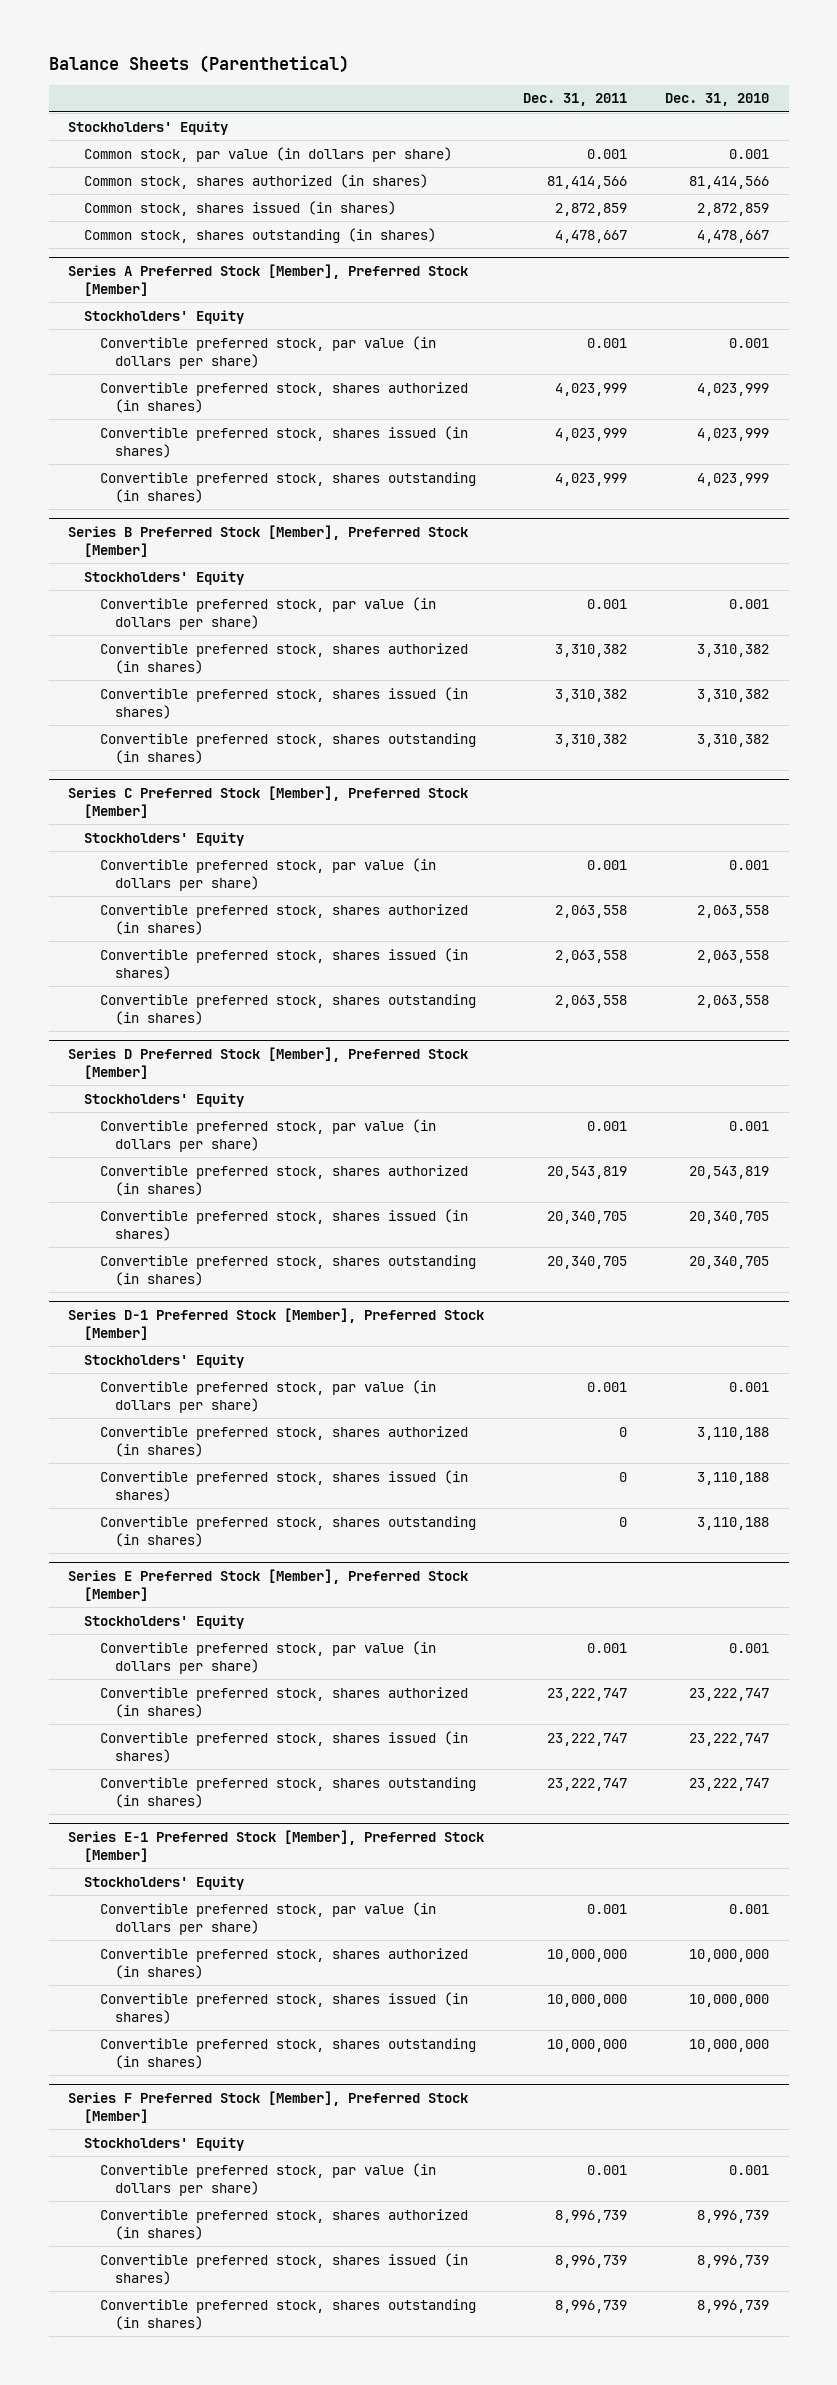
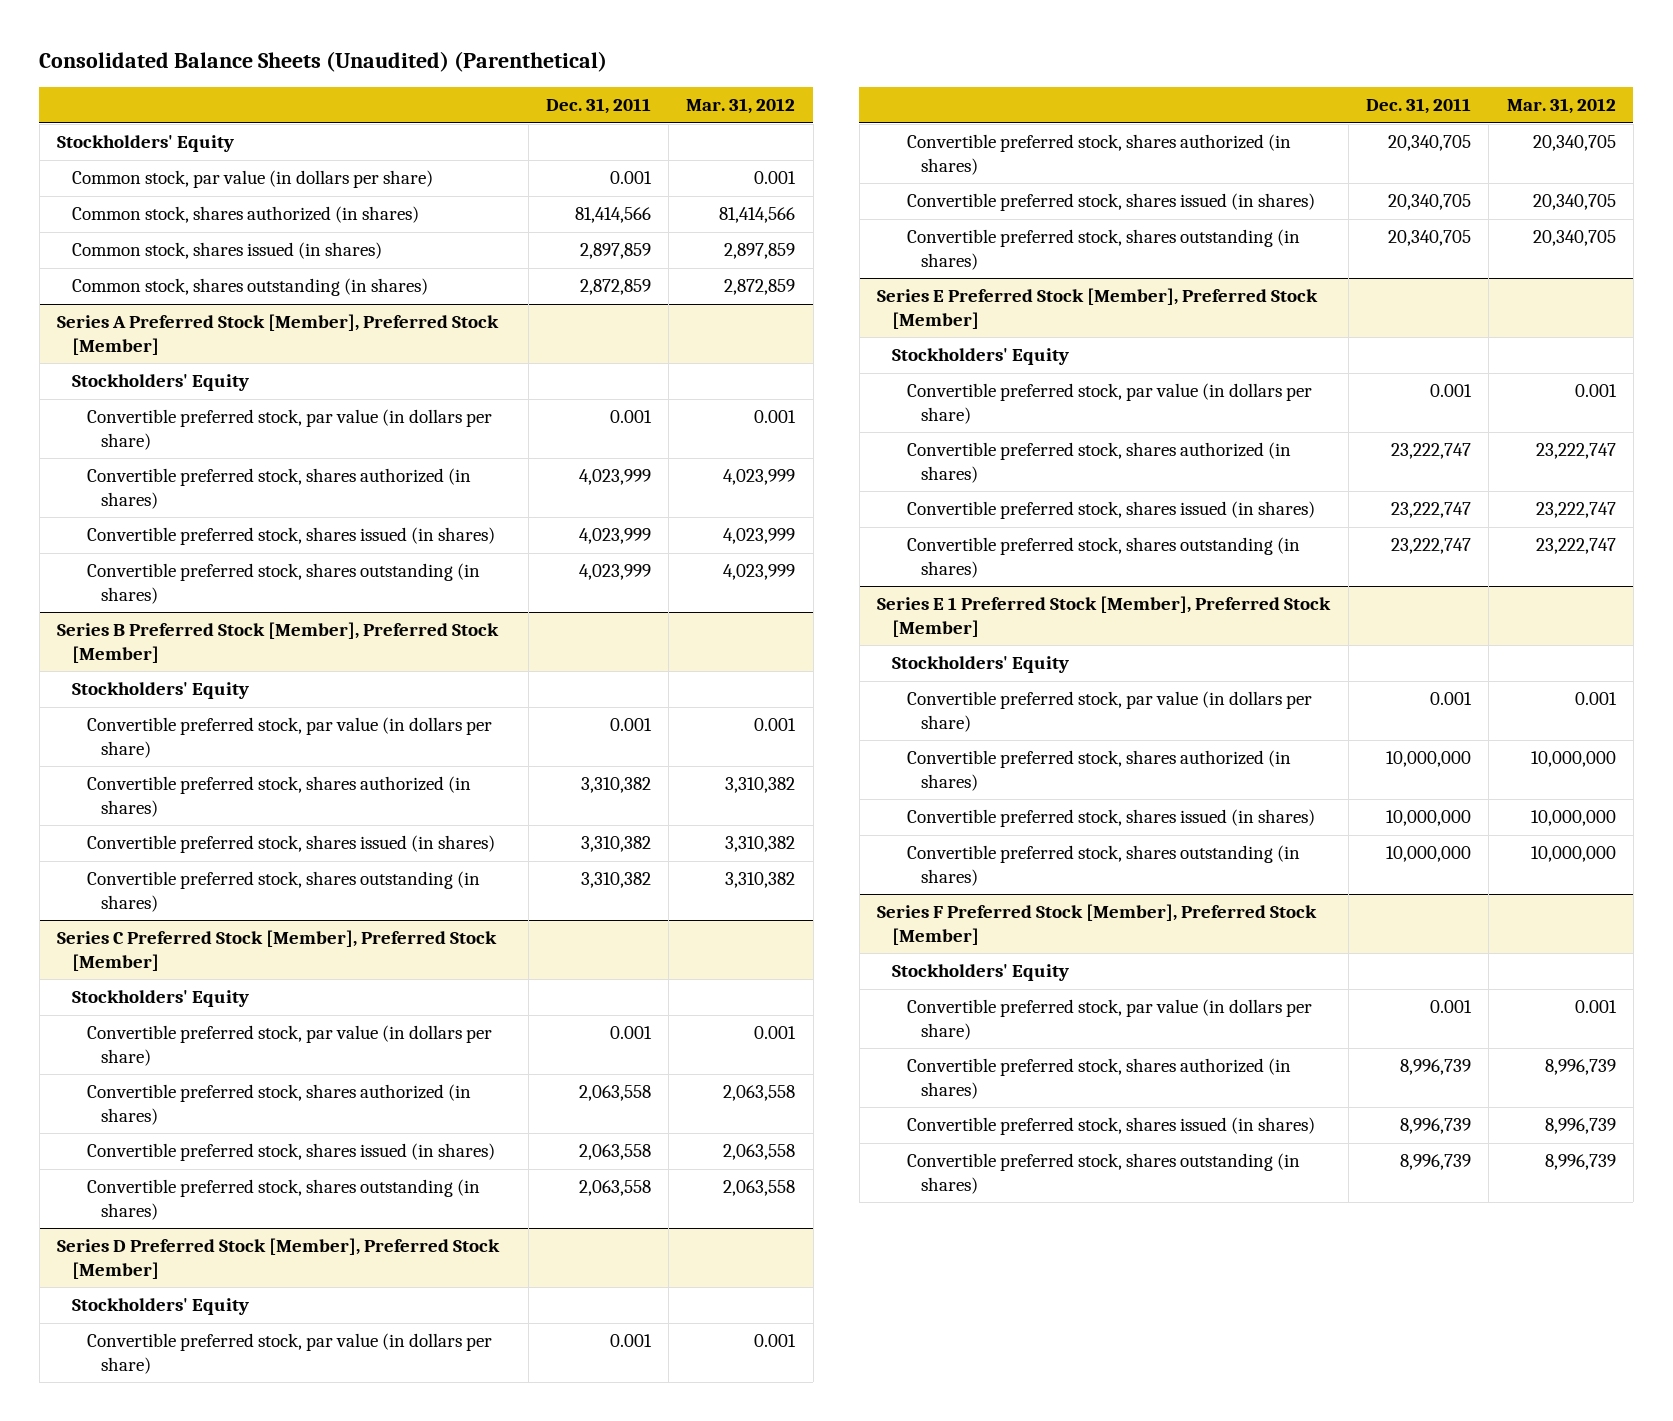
[48,55,349,74] Balance Sheets (Parenthetical) -> [39,51,608,73] Consolidated Balance Sheets (Unaudited) (Parenthetical)
[665,93,770,107] Dec. 31, 2010 -> none
none -> [686,97,796,114] Mar. 31, 2012
[554,202,627,216] 2,872,859 -> [579,243,651,260] 2,897,859
[554,229,627,243] 4,478,667 -> [579,279,651,296] 2,872,859
[546,1165,627,1179] 20,543,819 -> [1387,135,1471,152] 20,340,705
[67,1307,484,1340] Series D-1 Preferred Stock [Member], Preferred Stock [Member] -> none
[83,1353,244,1368] Stockholders' Equity -> none
[99,1379,436,1413] Convertible preferred stock, par value (in dollars per share) -> none
[99,1425,468,1457] Convertible preferred stock, shares authorized (in shares) -> none
[99,1469,468,1502] Convertible preferred stock, shares issued (in shares) -> none
[99,1515,476,1547] Convertible preferred stock, shares outstanding (in shares) -> none
[67,1829,484,1862] Series E-1 Preferred Stock [Member], Preferred Stock [Member] -> [877,596,1332,637] Series E 1 Preferred Stock [Member], Preferred Stock [Member]

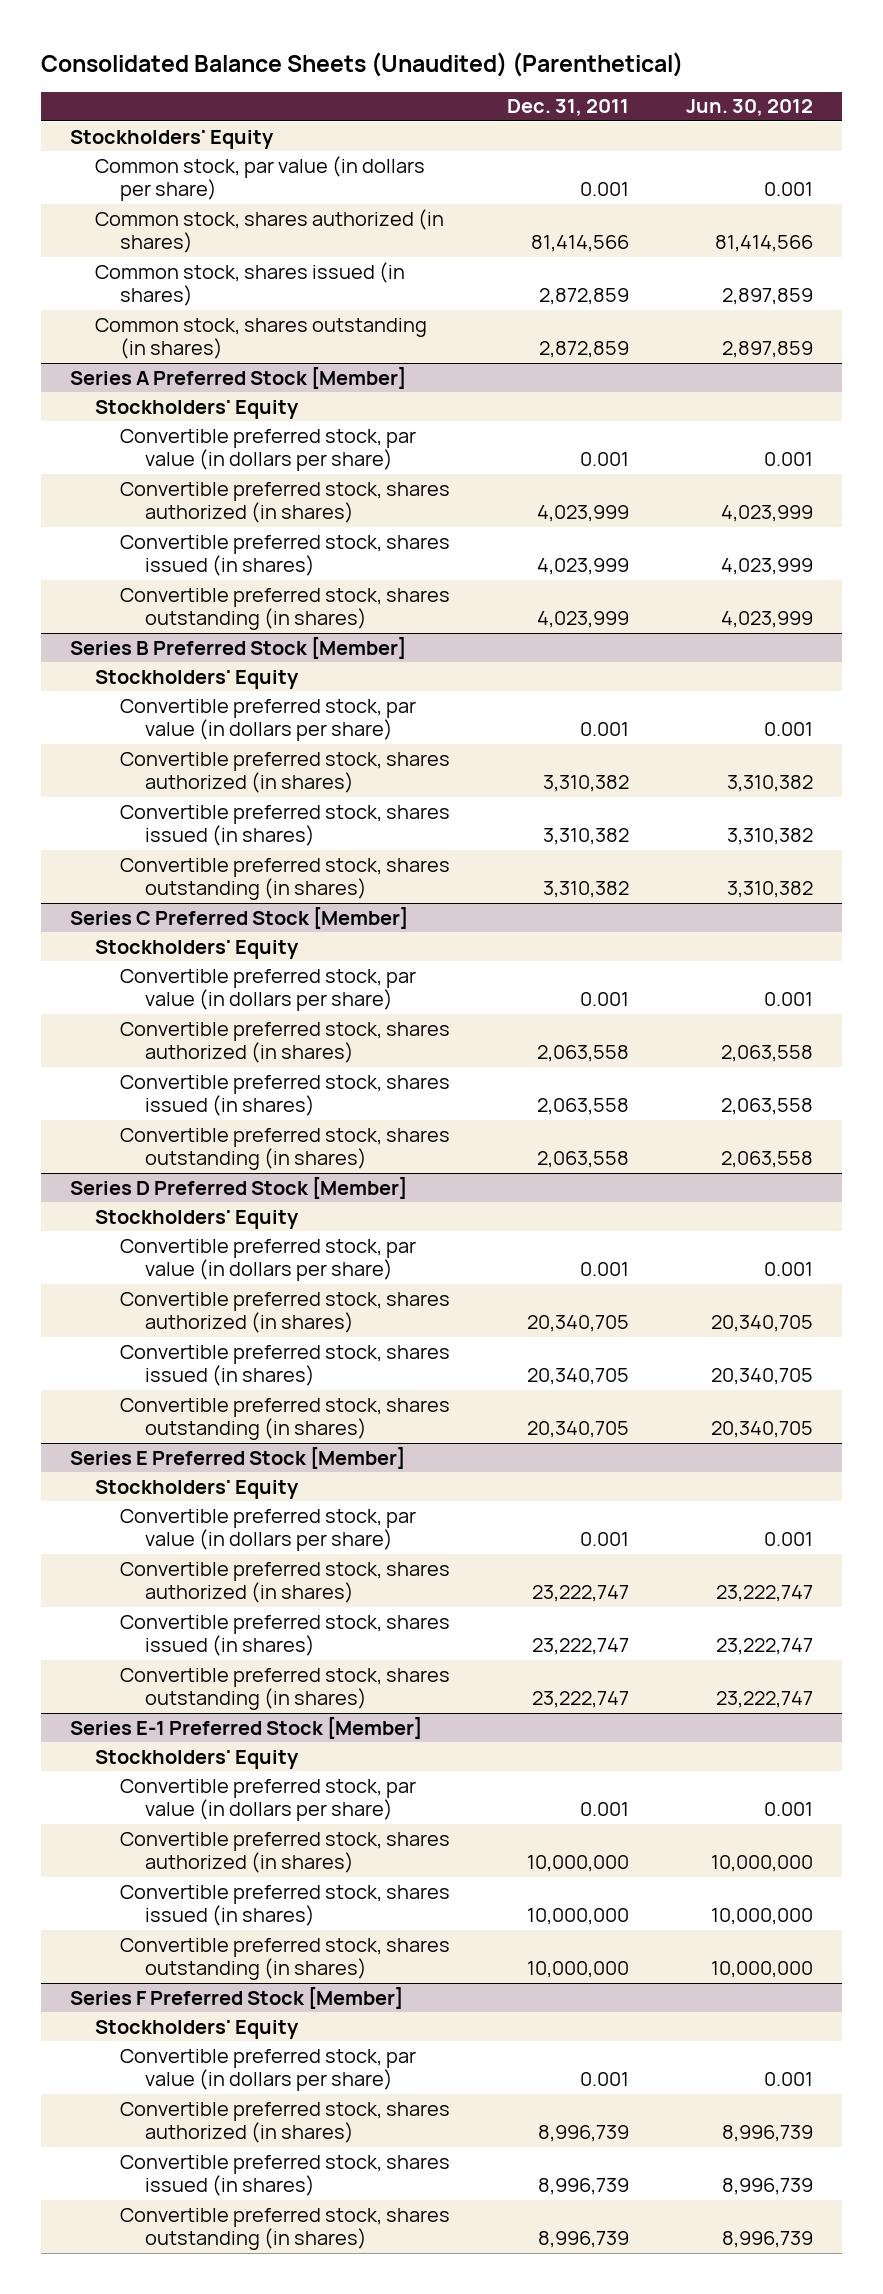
[686,97,796,114] Mar. 31, 2012 -> none
none -> [686,99,814,117] Jun. 30, 2012
[579,243,651,260] 2,897,859 -> [539,288,630,306] 2,872,859
[57,314,500,355] Series A Preferred Stock [Member], Preferred Stock [Member] -> [69,366,406,389] Series A Preferred Stock [Member]
[57,622,500,663] Series B Preferred Stock [Member], Preferred Stock [Member] -> [69,636,406,659] Series B Preferred Stock [Member]
[57,930,498,971] Series C Preferred Stock [Member], Preferred Stock [Member] -> [69,906,408,929] Series C Preferred Stock [Member]
[57,1238,501,1279] Series D Preferred Stock [Member], Preferred Stock [Member] -> [69,1176,407,1199] Series D Preferred Stock [Member]
[877,288,1319,329] Series E Preferred Stock [Member], Preferred Stock [Member] -> [69,1446,405,1469] Series E Preferred Stock [Member]
[877,596,1332,637] Series E 1 Preferred Stock [Member], Preferred Stock [Member] -> [69,1716,422,1739] Series E-1 Preferred Stock [Member]
[877,904,1318,945] Series F Preferred Stock [Member], Preferred Stock [Member] -> [69,1986,403,2009] Series F Preferred Stock [Member]

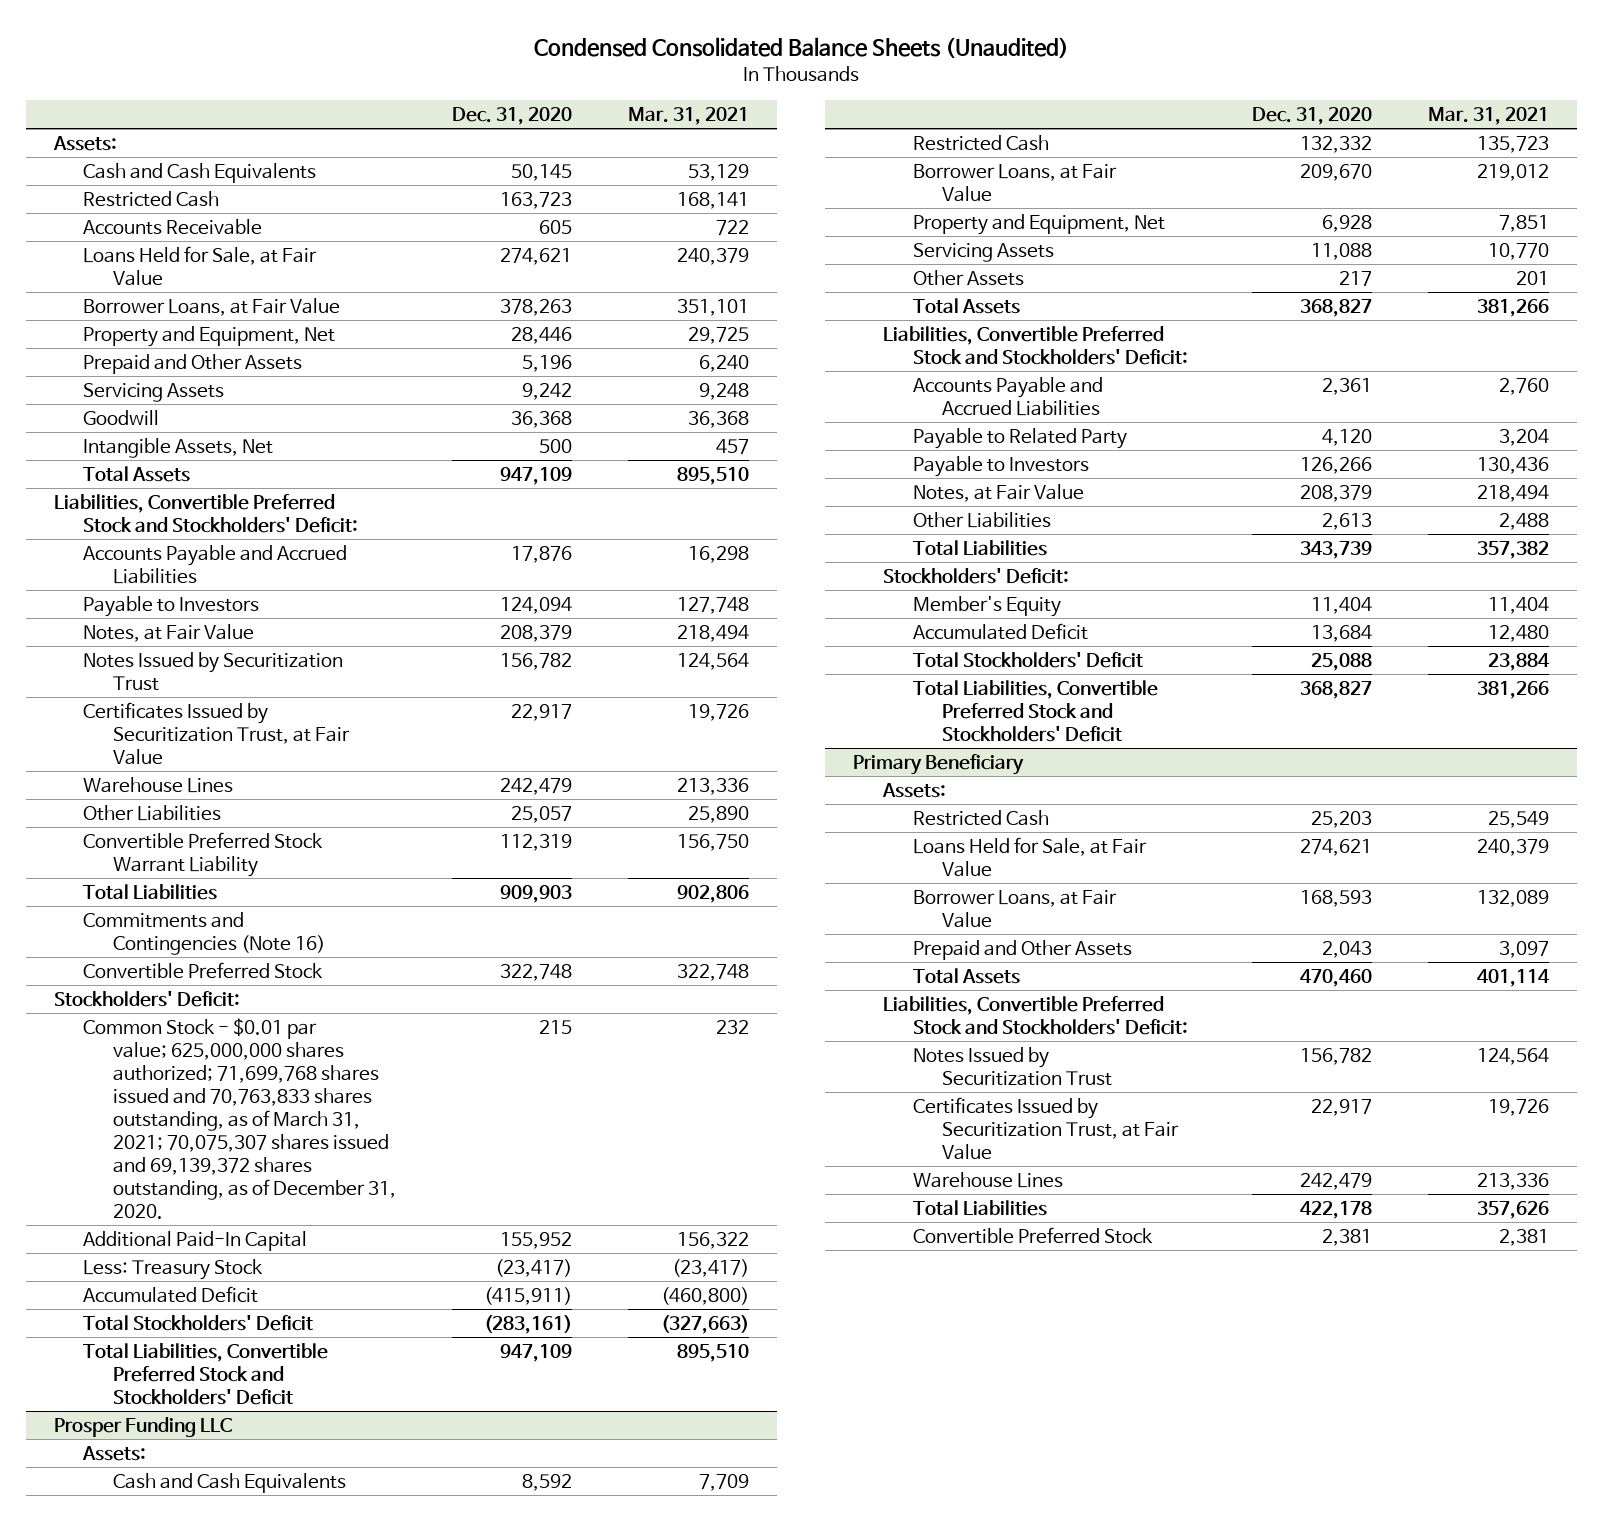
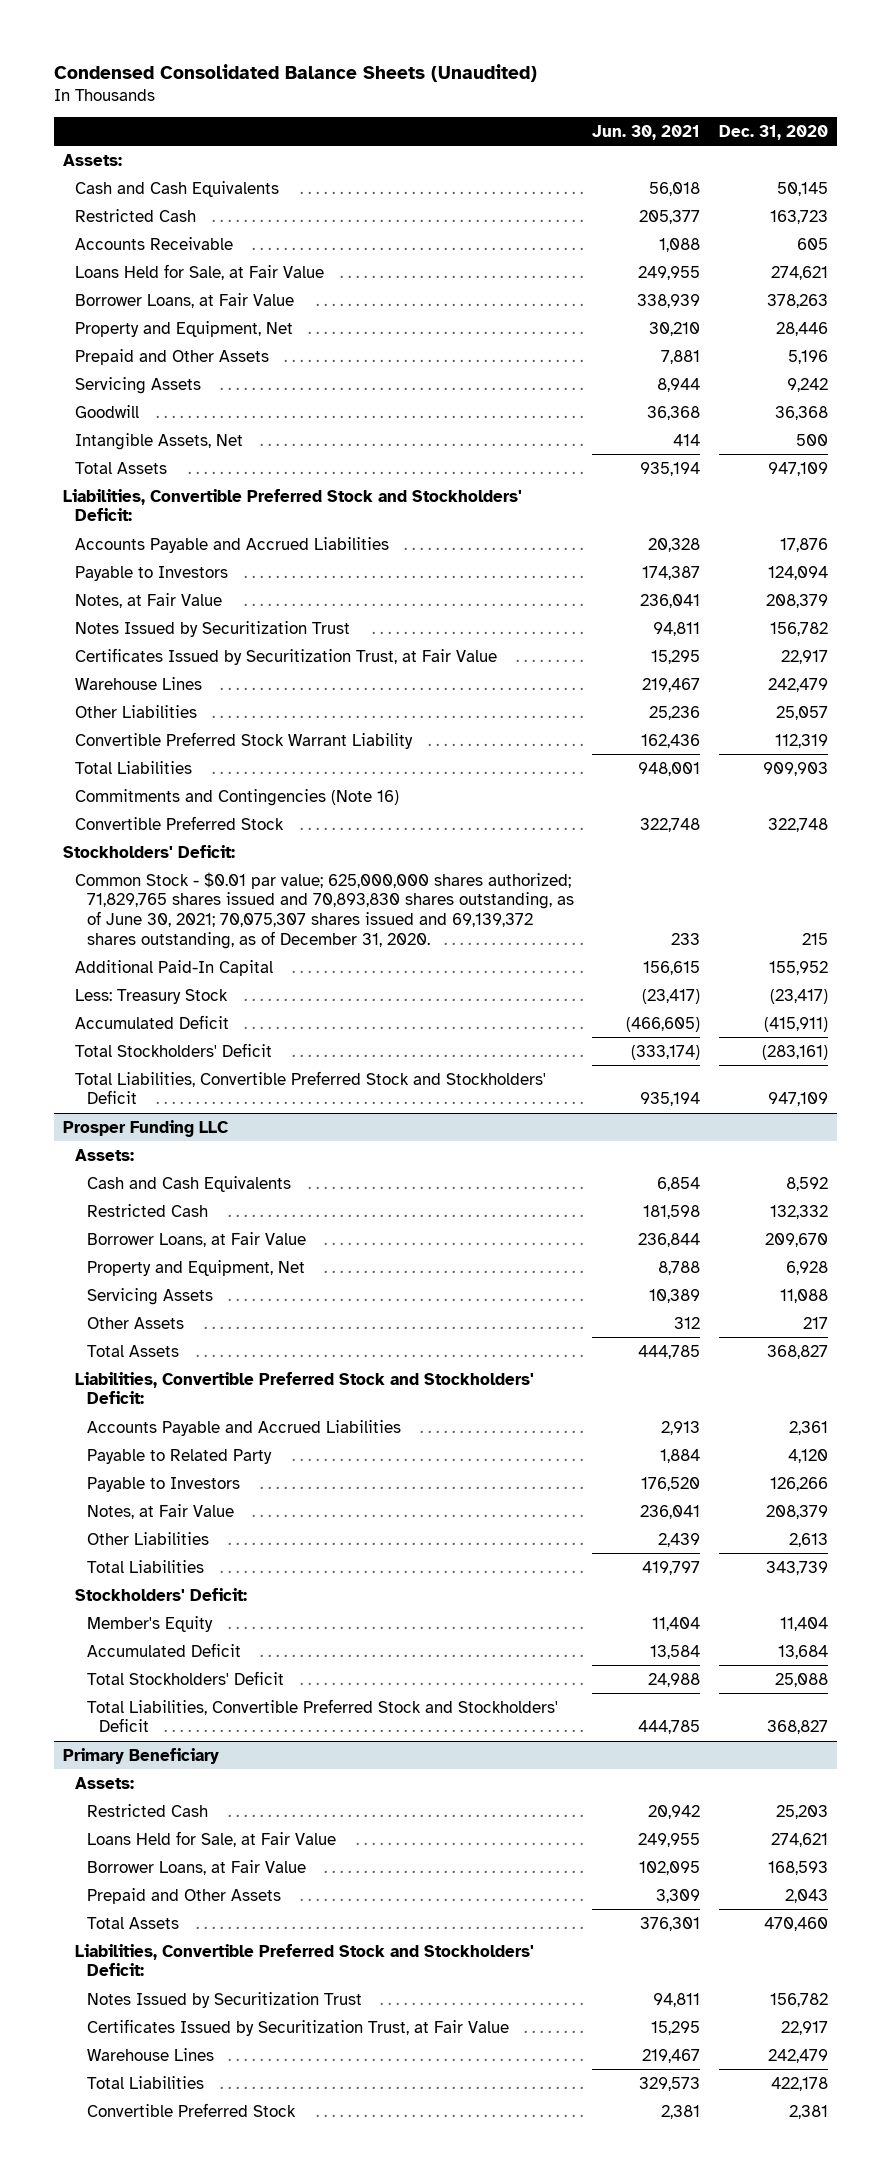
[628,107,750,126] Mar. 31, 2021 -> none
none -> [592,124,701,140] Jun. 30, 2021
[83,1017,397,1220] Common Stock - $0.01 par value; 625,000,000 shares authorized; 71,699,768 shares issued and 70,763,833 shares outstanding, as of March 31, 2021; 70,075,307 shares issued and 69,139,372 shares outstanding, as of December 31, 2020. -> [74,871,574,949] Common Stock - $0.01 par value; 625,000,000 shares authorized; 71,829,765 shares issued and 70,893,830 shares outstanding, as of June 30, 2021; 70,075,307 shares issued and 69,139,372 shares outstanding, as of December 31, 2020.

